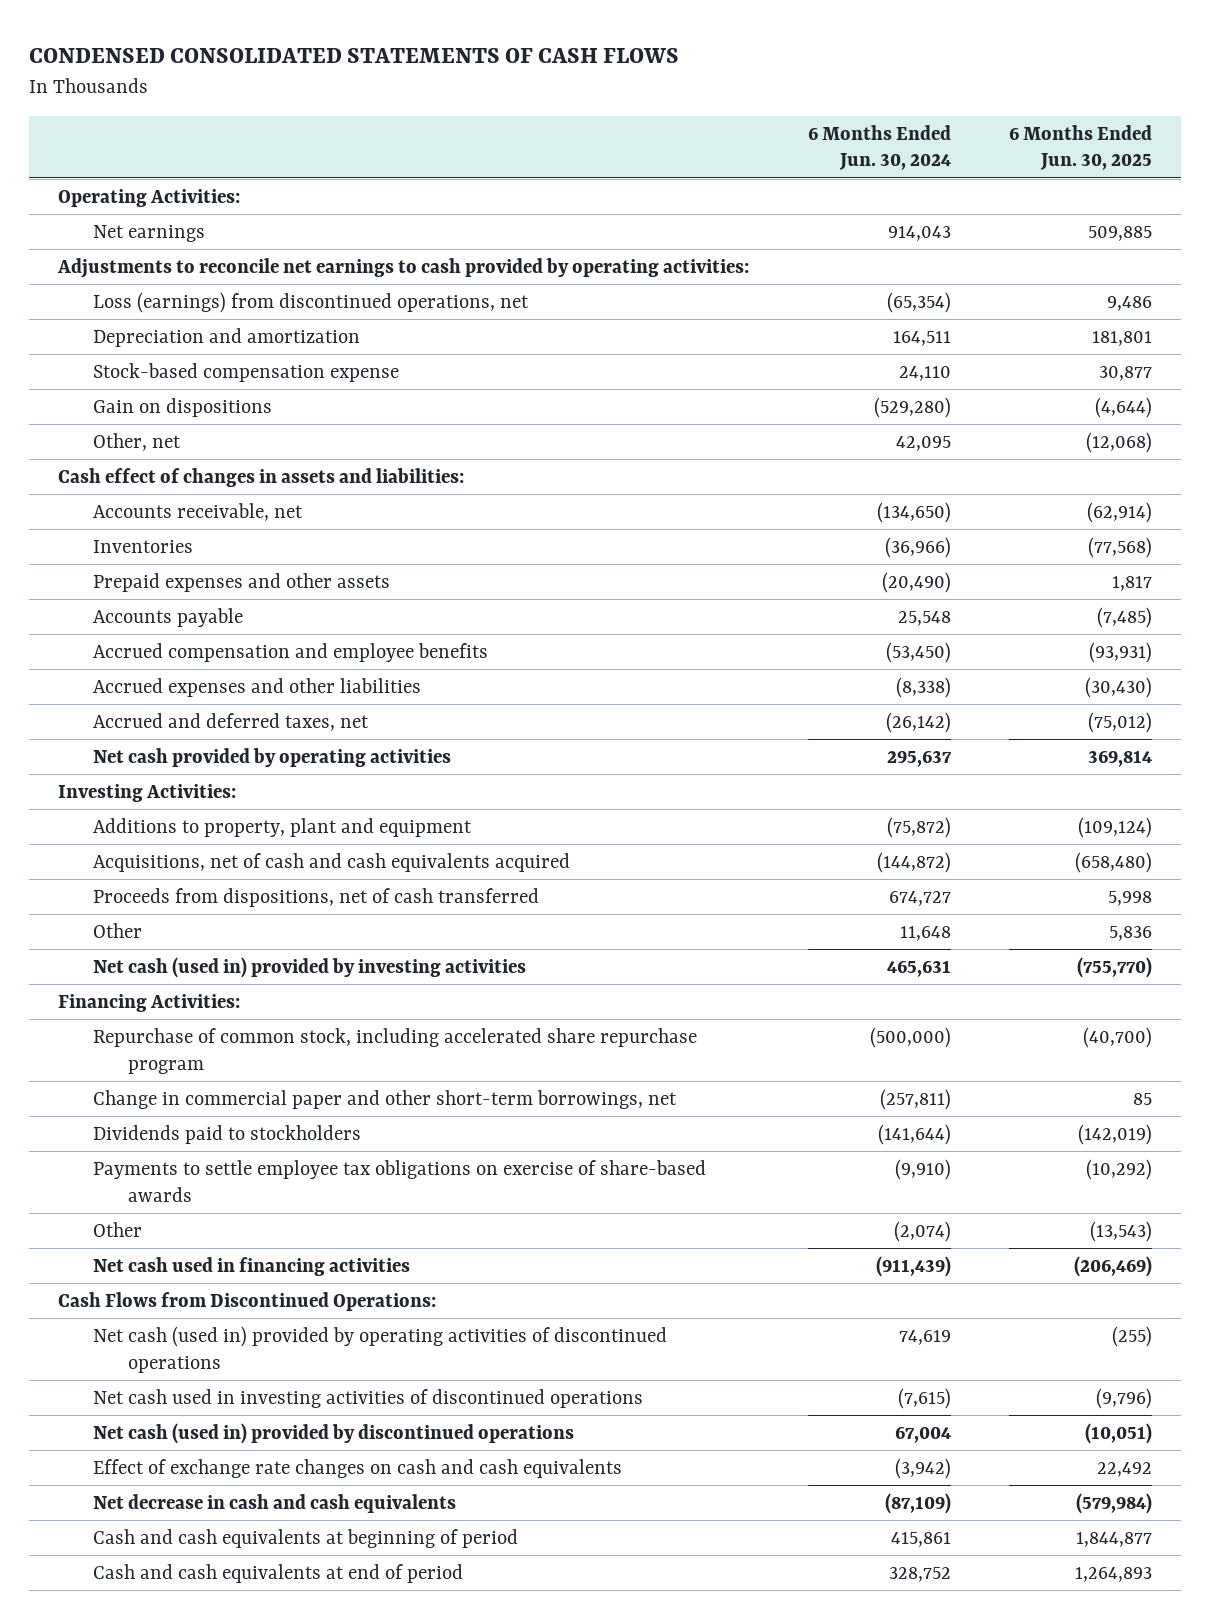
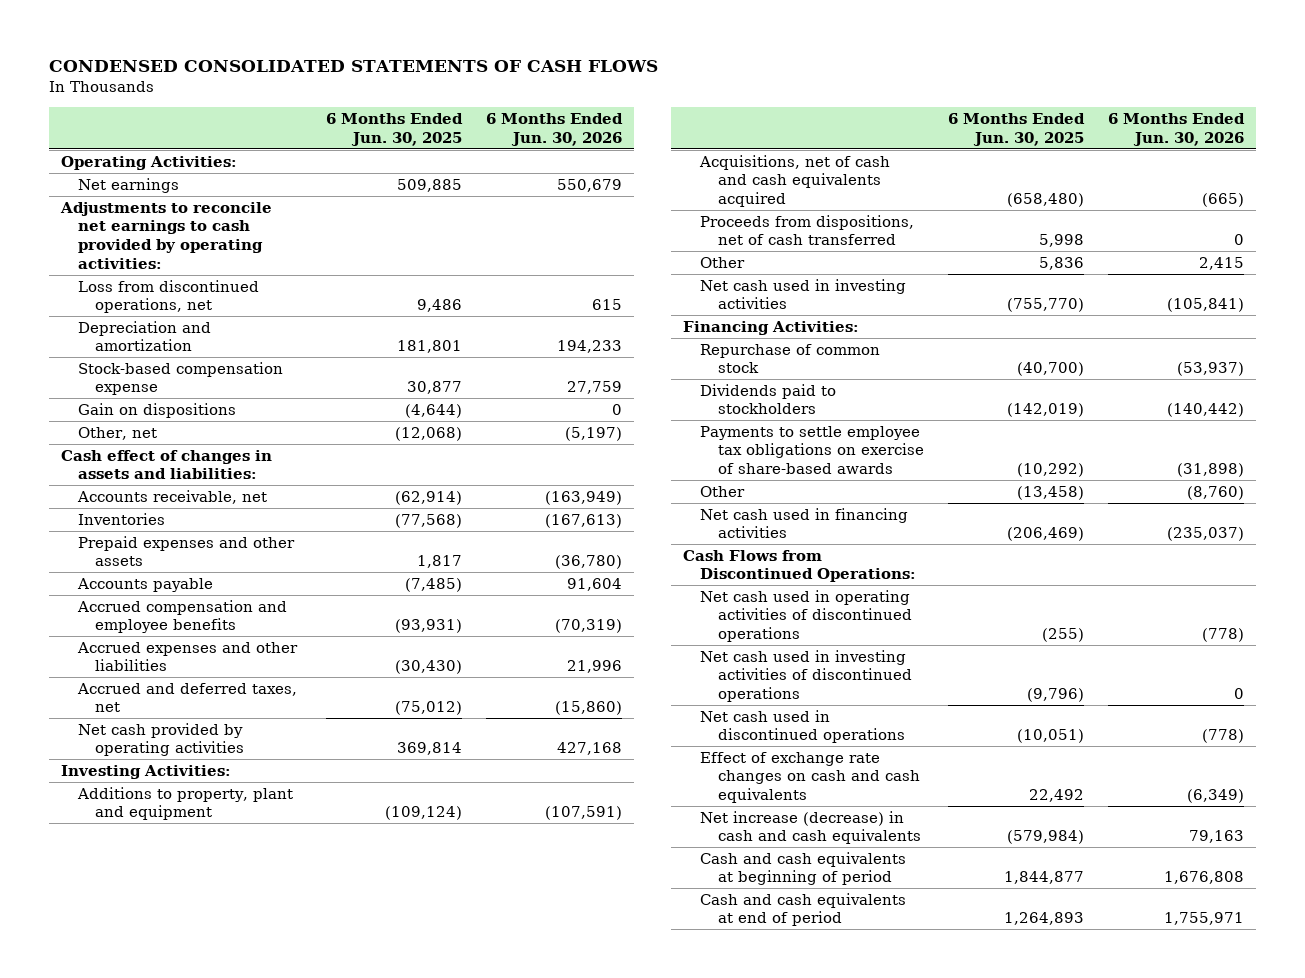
[807,124,951,171] 6 Months Ended Jun. 30, 2024 -> none
none -> [485,113,623,146] 6 Months Ended Jun. 30, 2026
[93,291,530,313] Loss (earnings) from discontinued operations, net -> [78,279,260,314] Loss from discontinued operations, net
[93,956,527,978] Net cash (used in) provided by investing activities -> [700,278,907,310] Net cash used in investing activities
[93,1089,678,1109] Change in commercial paper and other short-term borrowings, net -> none
[93,1027,698,1074] Repurchase of common stock, including accelerated share repurchase program -> [700,343,881,374] Repurchase of common stock
[1090,1220,1153,1242] (13,543) -> [1016,485,1084,500] (13,458)
[93,1325,668,1373] Net cash (used in) provided by operating activities of discontinued operations -> [700,589,912,643] Net cash used in operating activities of discontinued operations
[93,1422,575,1444] Net cash (used in) provided by discontinued operations -> [700,709,905,744] Net cash used in discontinued operations
[93,1493,457,1513] Net decrease in cash and cash equivalents -> [700,810,921,845] Net increase (decrease) in cash and cash equivalents

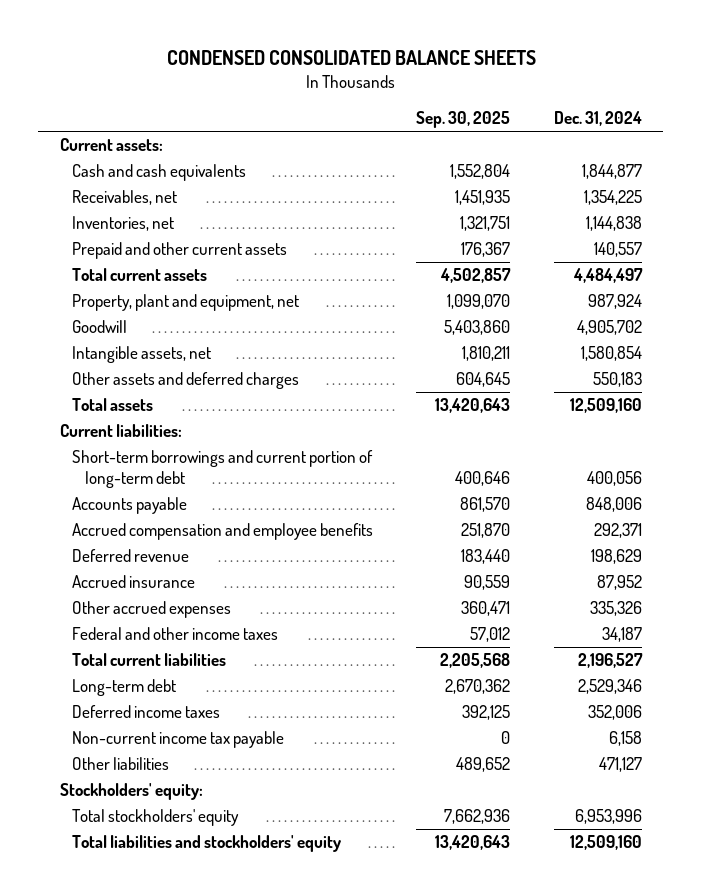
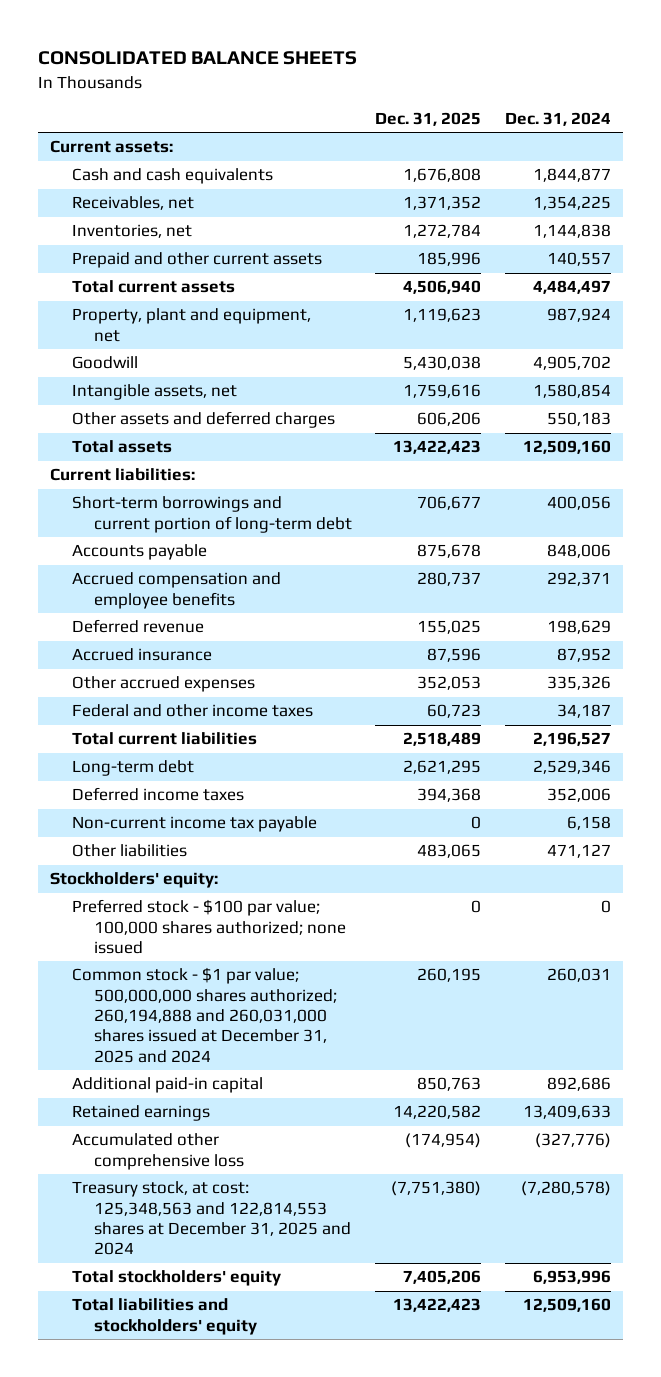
[166,49,536,65] CONDENSED CONSOLIDATED BALANCE SHEETS -> [37,51,357,66] CONSOLIDATED BALANCE SHEETS
[416,111,511,129] Sep. 30, 2025 -> none
none -> [375,112,482,127] Dec. 31, 2025
none -> [71,899,346,955] Preferred stock - $100 par value; 100,000 shares authorized; none issued
none -> [71,967,337,1063] Common stock - $1 par value; 500,000,000 shares authorized; 260,194,888 and 260,031,000 shares issued at December 31, 2025 and 2024
none -> [71,1077,263,1094] Additional paid-in capital
none -> [71,1105,210,1122] Retained earnings
none -> [71,1133,244,1170] Accumulated other comprehensive loss
none -> [71,1181,351,1256] Treasury stock, at cost: 125,348,563 and 122,814,553 shares at December 31, 2025 and 2024

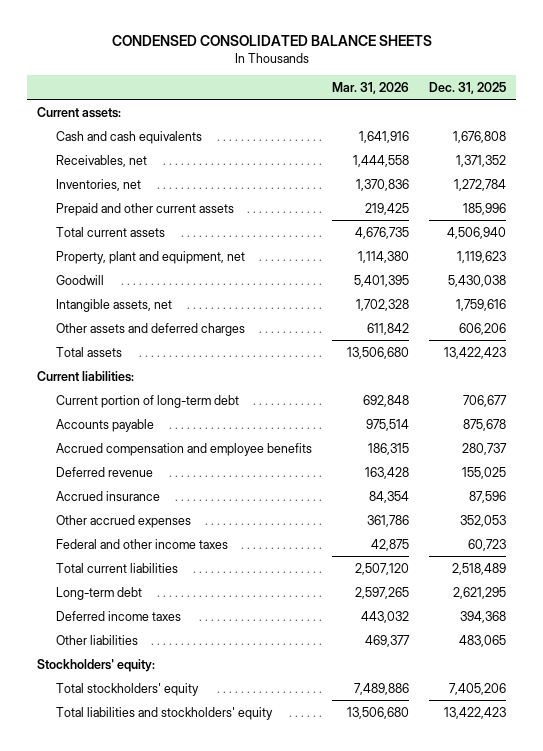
[37,51,357,66] CONSOLIDATED BALANCE SHEETS -> [111,35,432,47] CONDENSED CONSOLIDATED BALANCE SHEETS
[505,112,612,127] Dec. 31, 2024 -> none
none -> [332,81,410,94] Mar. 31, 2026
[71,496,352,533] Short-term borrowings and current portion of long-term debt -> [56,394,240,408] Current portion of long-term debt
[71,816,317,833] Non-current income tax payable -> none
[71,899,346,955] Preferred stock - $100 par value; 100,000 shares authorized; none issued -> none
[71,967,337,1063] Common stock - $1 par value; 500,000,000 shares authorized; 260,194,888 and 260,031,000 shares issued at December 31, 2025 and 2024 -> none
[71,1077,263,1094] Additional paid-in capital -> none
[71,1105,210,1122] Retained earnings -> none
[71,1133,244,1170] Accumulated other comprehensive loss -> none
[71,1181,351,1256] Treasury stock, at cost: 125,348,563 and 122,814,553 shares at December 31, 2025 and 2024 -> none

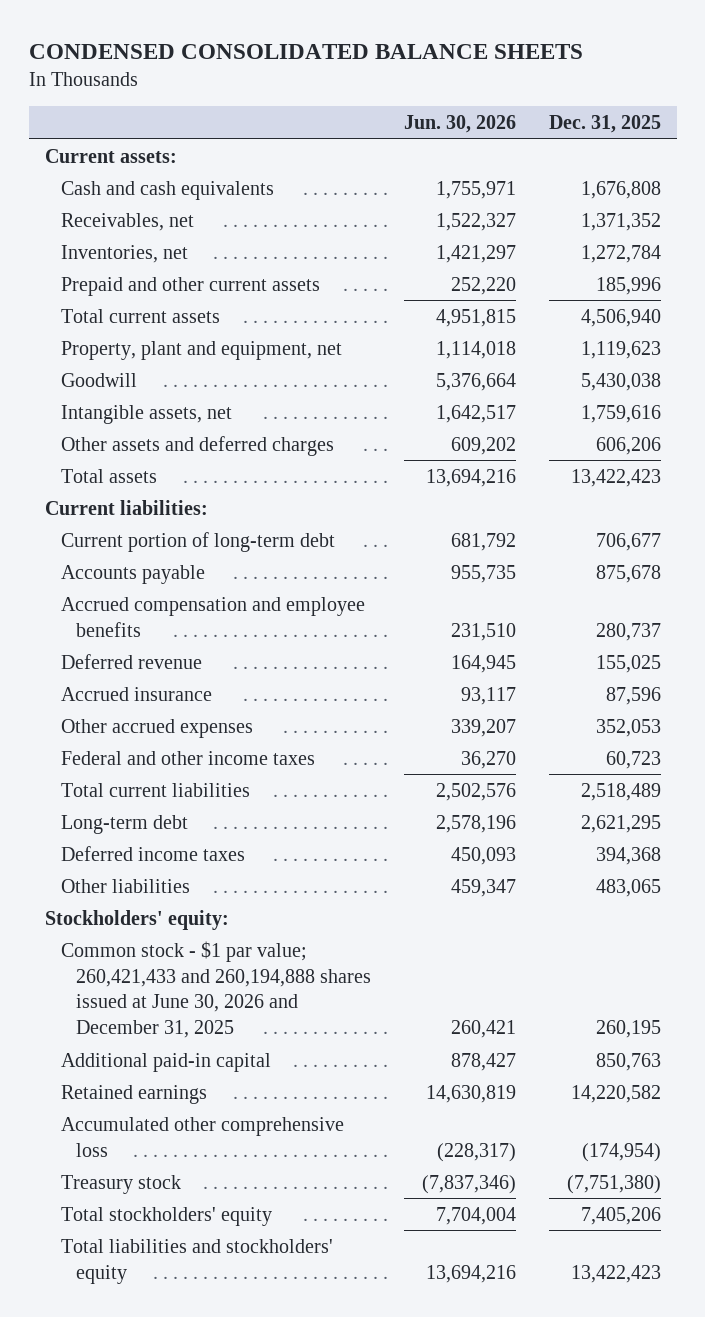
[332,81,410,94] Mar. 31, 2026 -> none
none -> [403,114,516,133] Jun. 30, 2026
none -> [60,940,372,1039] Common stock - $1 par value; 260,421,433 and 260,194,888 shares issued at June 30, 2026 and December 31, 2025
none -> [60,1052,271,1072] Additional paid-in capital
none -> [60,1084,207,1104] Retained earnings
none -> [60,1116,344,1157] Accumulated other comprehensive loss
none -> [60,1174,181,1194] Treasury stock

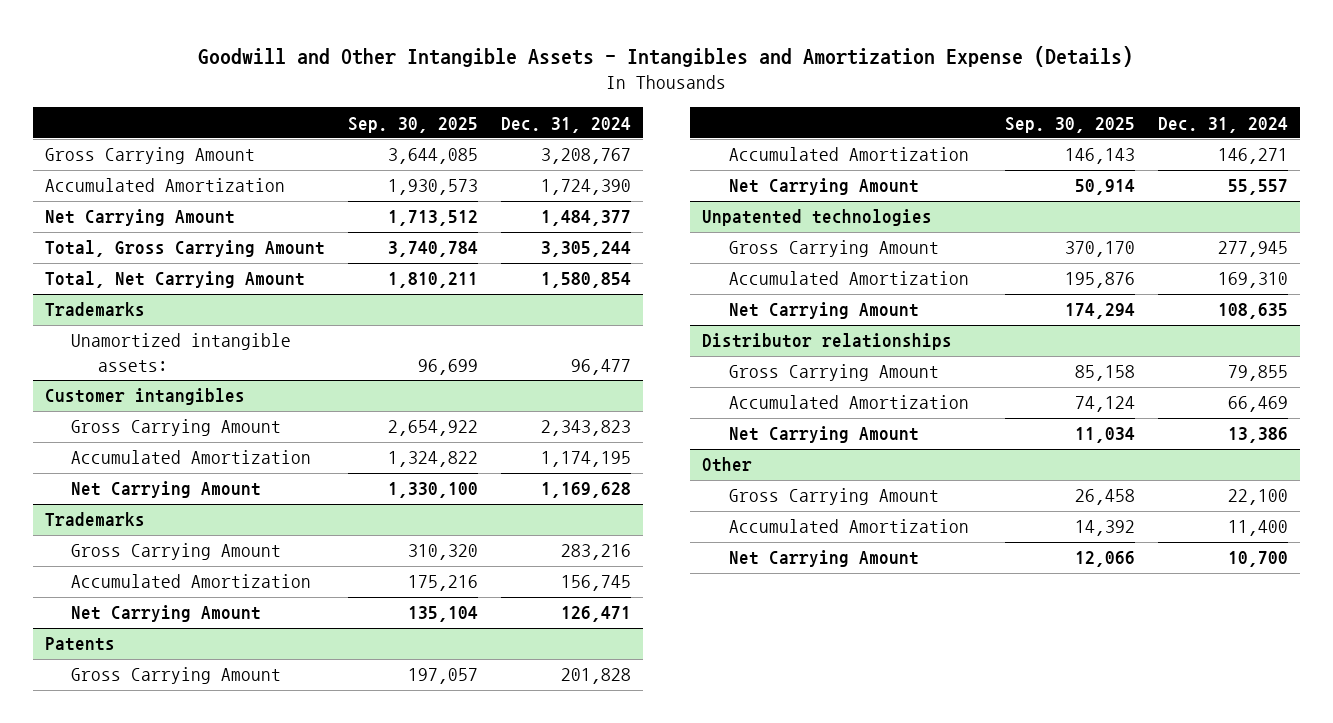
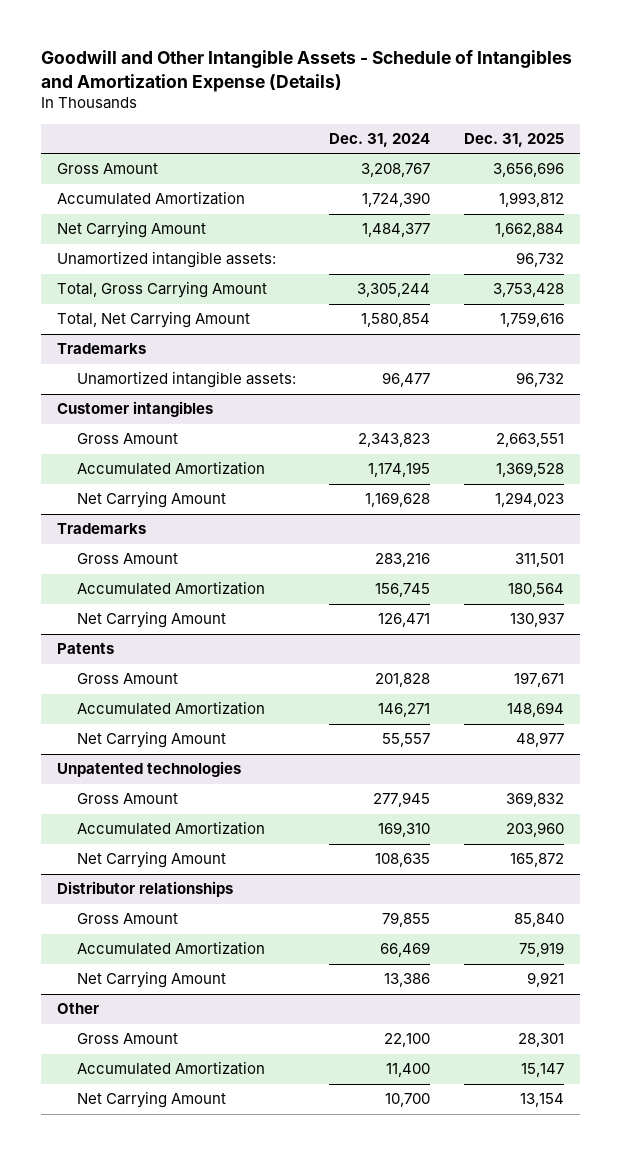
[198,45,1134,67] Goodwill and Other Intangible Assets - Intangibles and Amortization Expense (Details) -> [40,50,572,92] Goodwill and Other Intangible Assets - Schedule of Intangibles and Amortization Expense (Details)
[347,116,478,133] Sep. 30, 2025 -> none
none -> [463,132,564,147] Dec. 31, 2025
[44,147,255,165] Gross Carrying Amount -> [57,163,159,175] Gross Amount
none -> [57,251,277,269] Unamortized intangible assets:
[71,419,282,437] Gross Carrying Amount -> [76,433,178,445] Gross Amount
[71,543,282,561] Gross Carrying Amount -> [76,553,178,565] Gross Amount
[71,667,282,685] Gross Carrying Amount -> [76,673,178,685] Gross Amount
[728,240,939,258] Gross Carrying Amount -> [76,793,178,805] Gross Amount
[728,364,939,382] Gross Carrying Amount -> [76,913,178,925] Gross Amount
[728,488,939,506] Gross Carrying Amount -> [76,1033,178,1045] Gross Amount

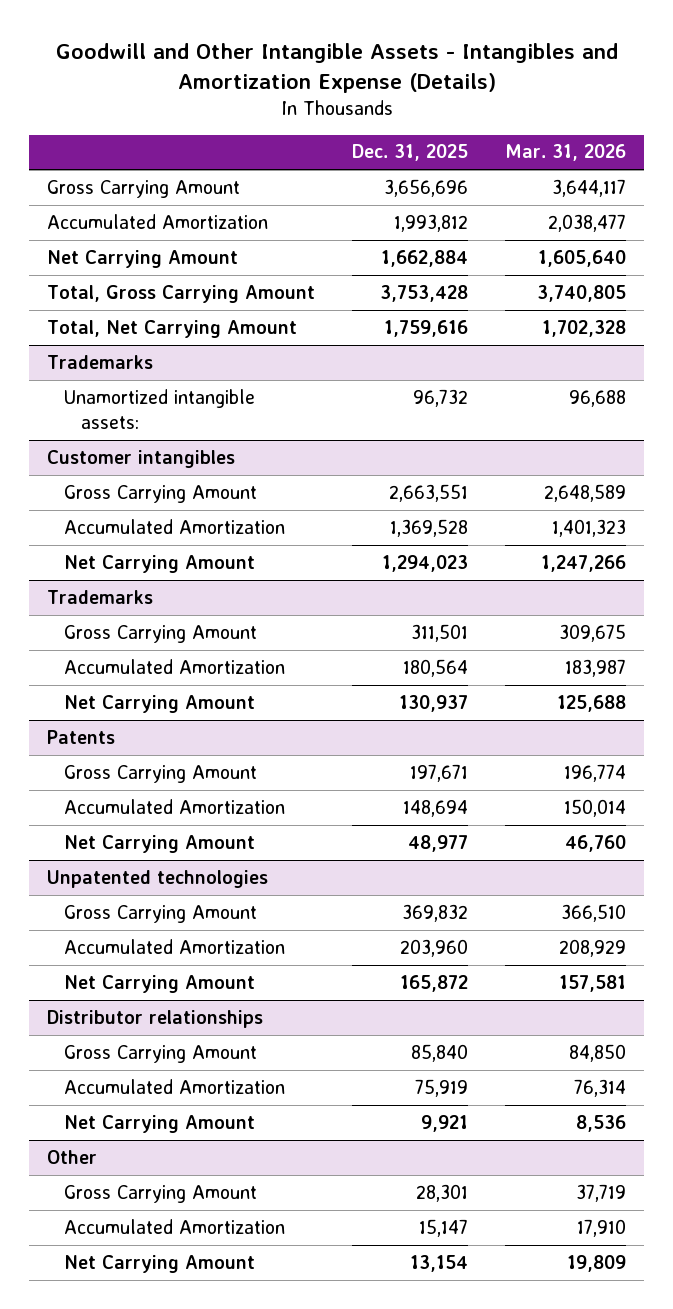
[40,50,572,92] Goodwill and Other Intangible Assets - Schedule of Intangibles and Amortization Expense (Details) -> [55,42,618,94] Goodwill and Other Intangible Assets - Intangibles and Amortization Expense (Details)
[329,132,431,147] Dec. 31, 2024 -> none
none -> [504,144,626,162] Mar. 31, 2026
[57,163,159,175] Gross Amount -> [47,179,241,198] Gross Carrying Amount
[57,251,277,269] Unamortized intangible assets: -> none
[76,433,178,445] Gross Amount -> [64,484,258,503] Gross Carrying Amount
[76,553,178,565] Gross Amount -> [64,624,258,643] Gross Carrying Amount
[76,673,178,685] Gross Amount -> [64,764,258,783] Gross Carrying Amount
[76,793,178,805] Gross Amount -> [64,904,258,923] Gross Carrying Amount
[76,913,178,925] Gross Amount -> [64,1044,258,1063] Gross Carrying Amount
[76,1033,178,1045] Gross Amount -> [64,1184,258,1203] Gross Carrying Amount

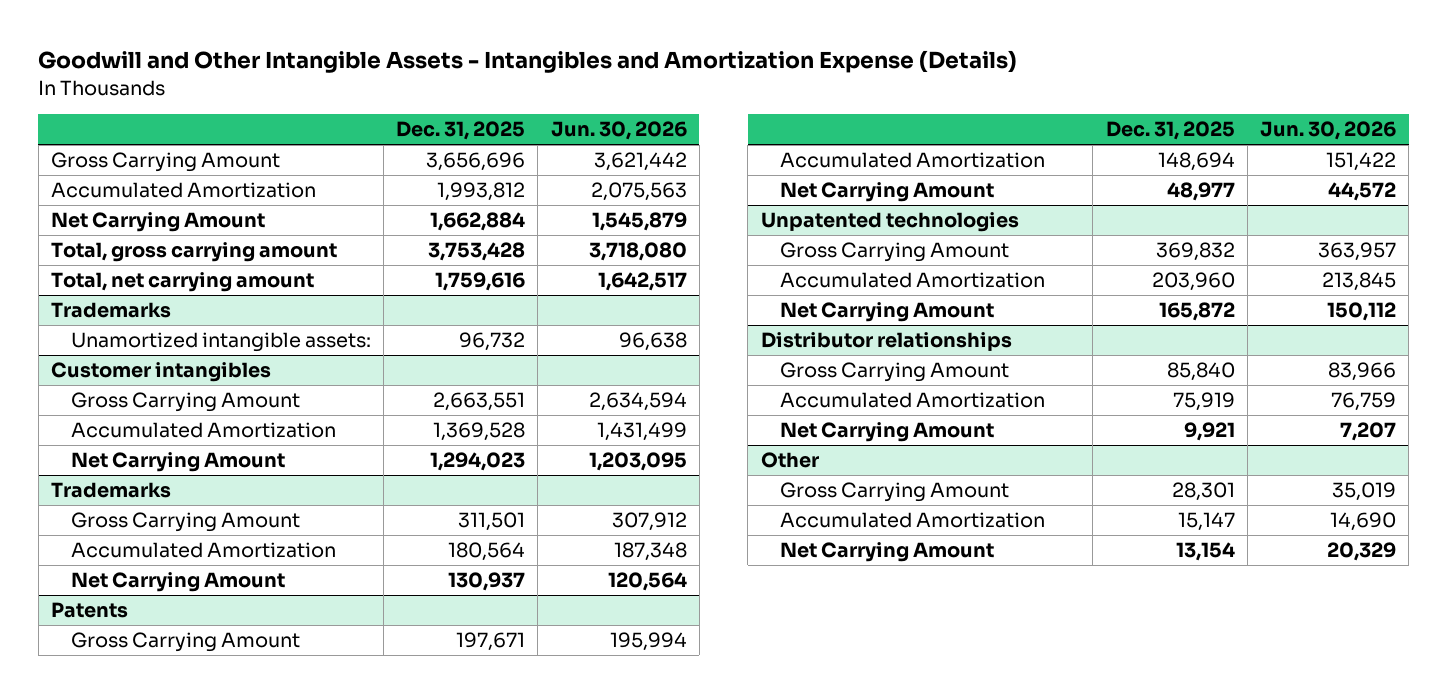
[504,144,626,162] Mar. 31, 2026 -> none
none -> [550,121,687,141] Jun. 30, 2026
[47,284,316,303] Total, Gross Carrying Amount -> [51,242,338,263] Total, gross carrying amount
[47,319,298,338] Total, Net Carrying Amount -> [51,272,315,293] Total, net carrying amount

